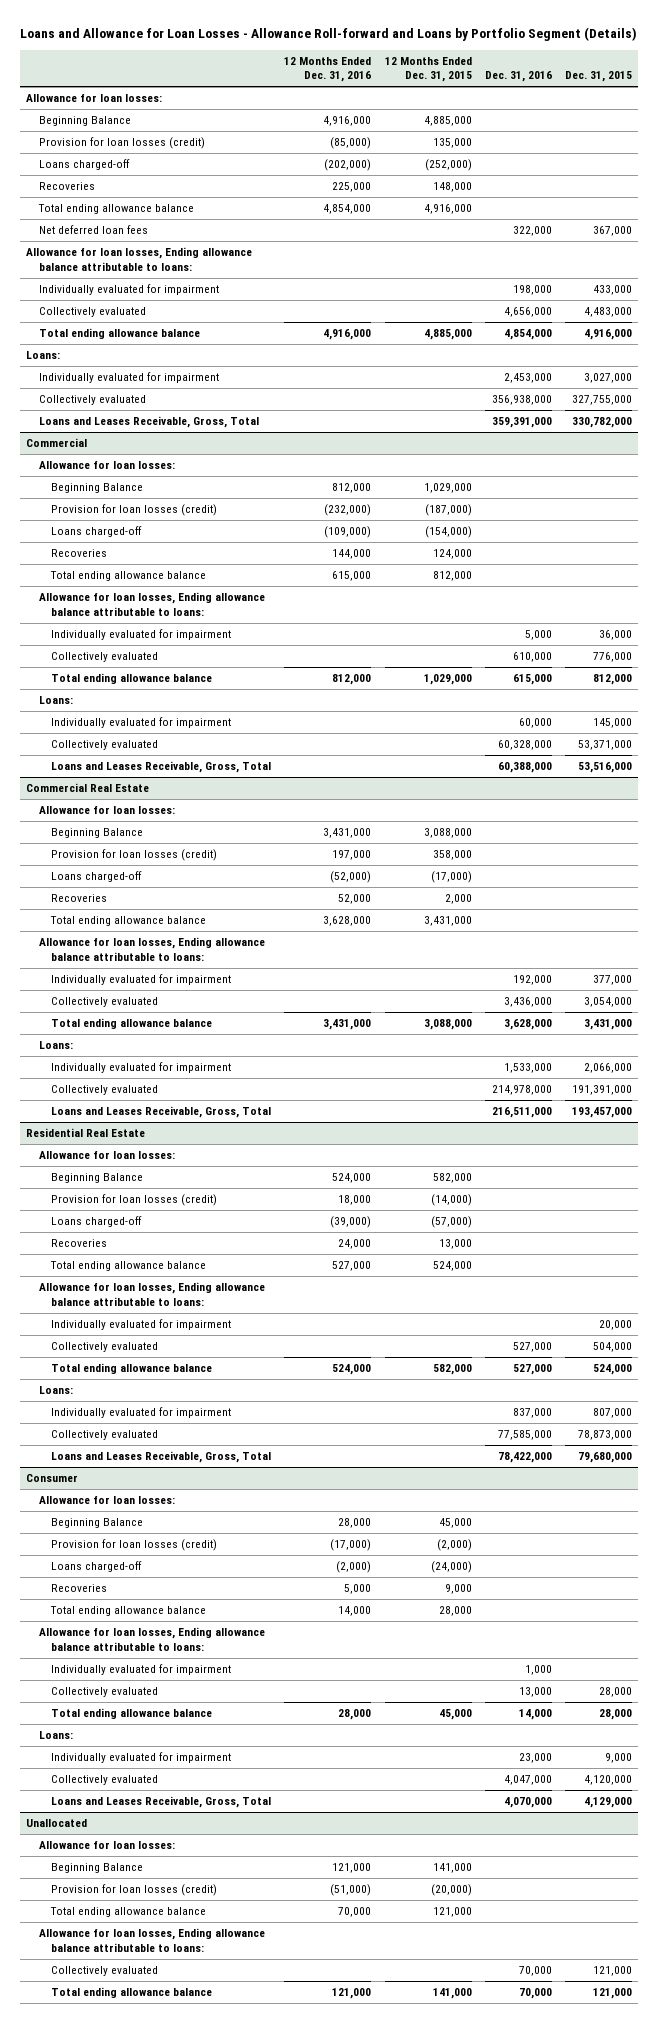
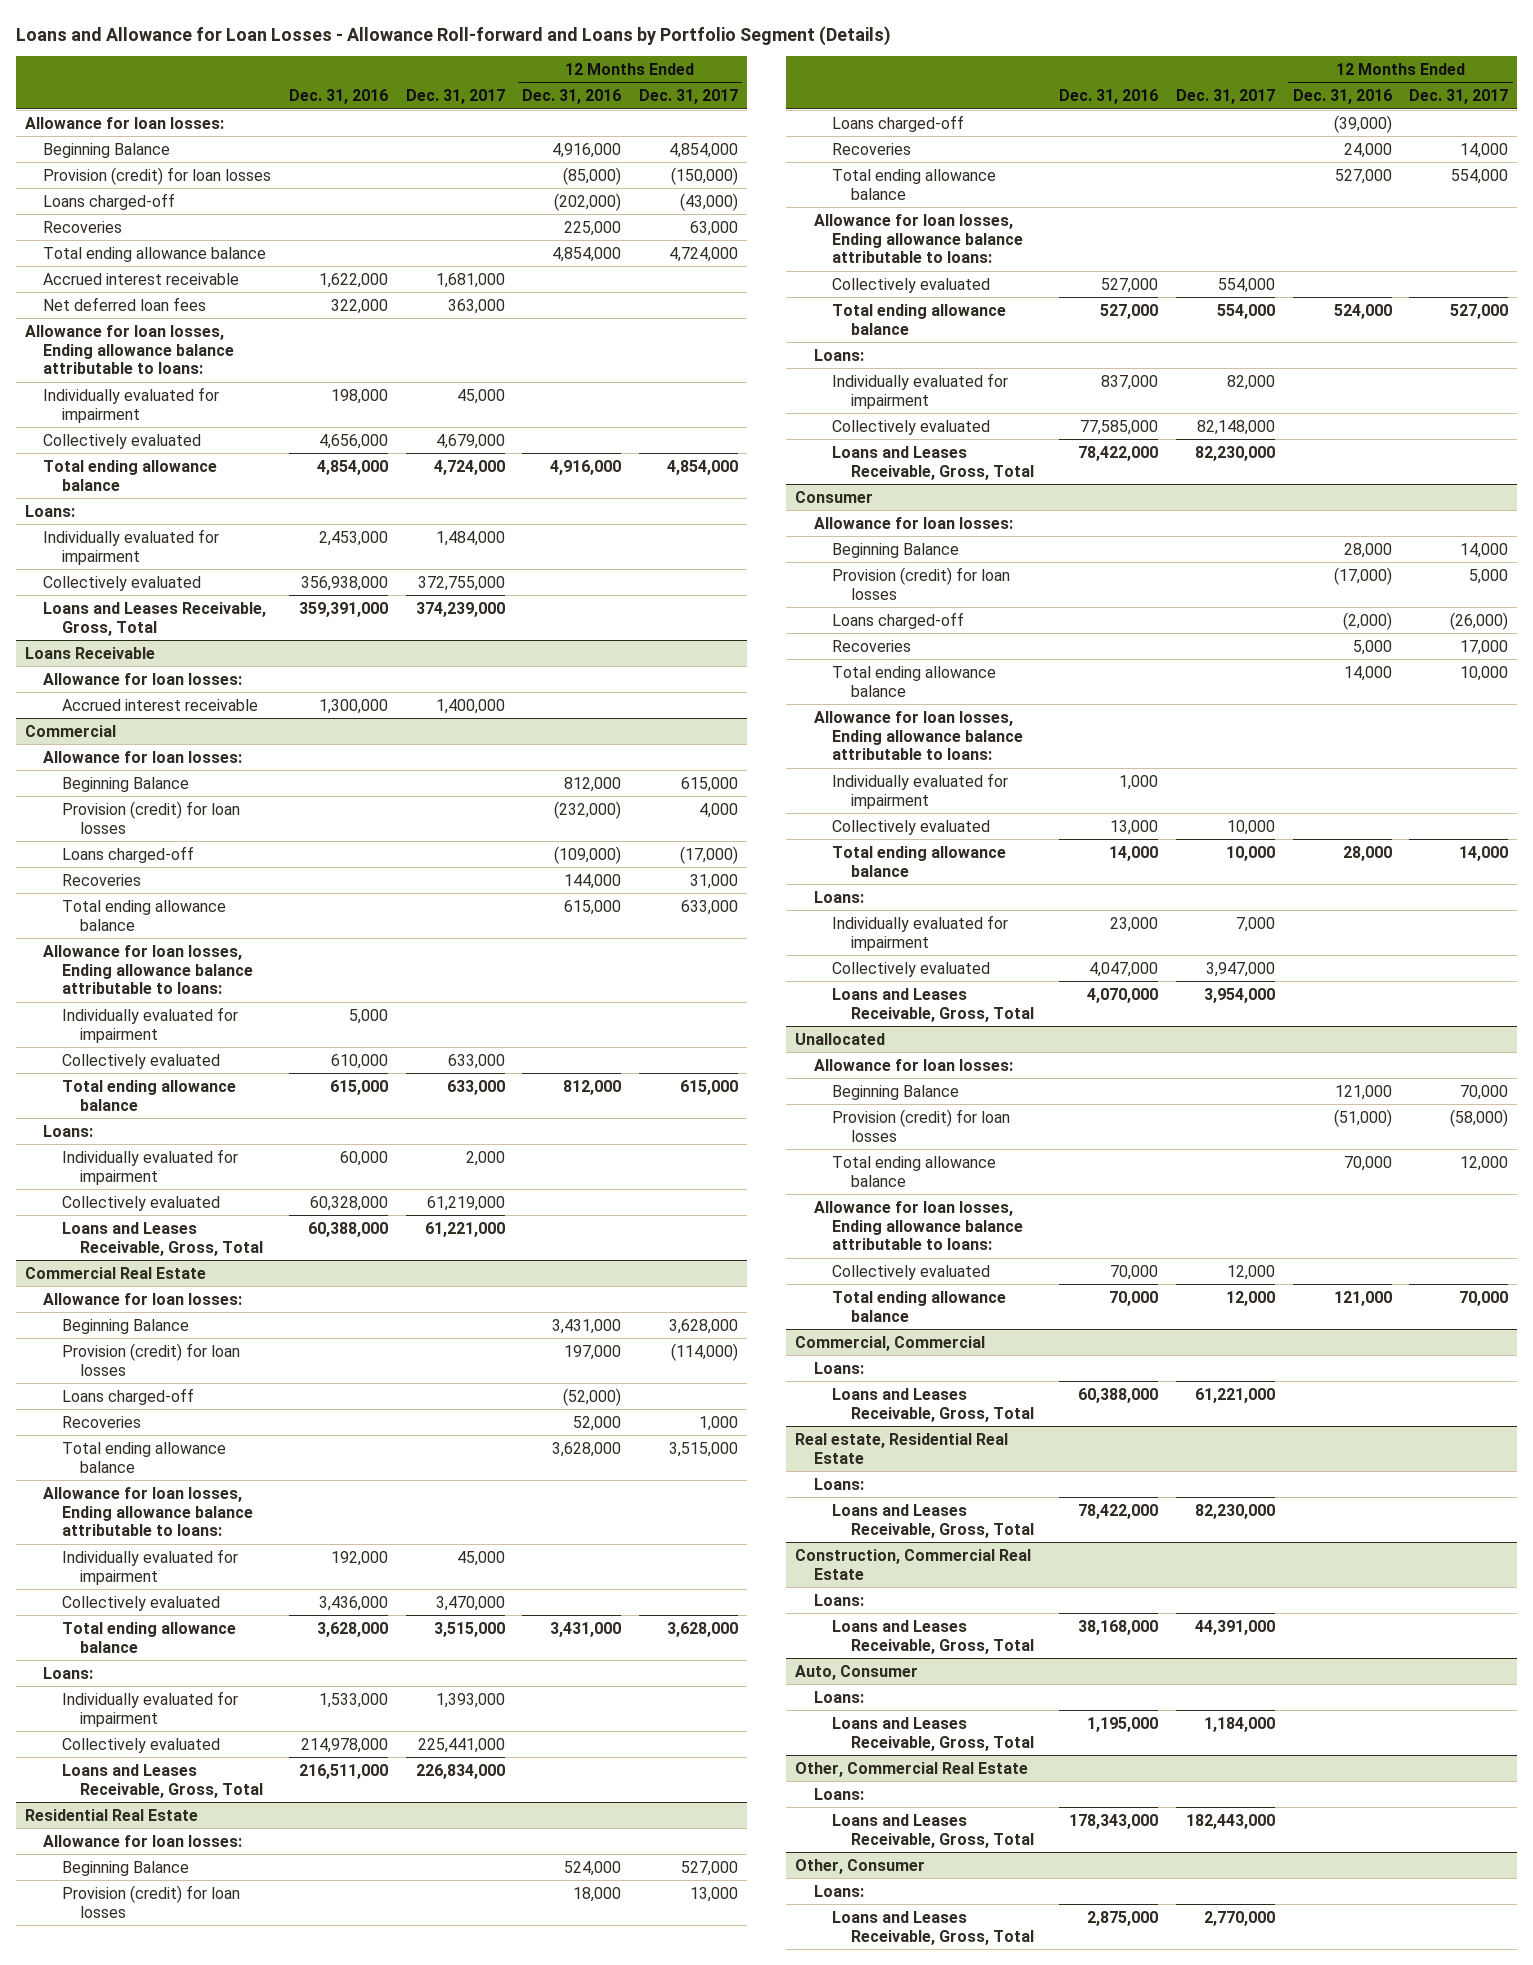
[384,56,472,83] 12 Months Ended Dec. 31, 2015 -> none
[564,71,632,83] Dec. 31, 2015 -> none
none -> [405,89,505,105] Dec. 31, 2017
none -> [638,89,738,105] Dec. 31, 2017
[38,137,205,150] Provision for loan losses (credit) -> [43,166,272,185] Provision (credit) for loan losses
none -> [43,272,240,285] Accrued interest receivable
none -> [24,646,155,659] Loans Receivable
none -> [43,672,243,685] Allowance for loan losses:
none -> [61,698,258,711] Accrued interest receivable
[51,504,218,517] Provision for loan losses (credit) -> [61,800,240,834] Provision (credit) for loan losses
[51,849,218,862] Provision for loan losses (credit) -> [61,1342,240,1376] Provision (credit) for loan losses
[51,1194,218,1207] Provision for loan losses (credit) -> [61,1884,240,1918] Provision (credit) for loan losses
[51,1319,232,1331] Individually evaluated for impairment -> none
[51,1539,218,1552] Provision for loan losses (credit) -> [832,566,1011,600] Provision (credit) for loan losses
[51,1884,218,1897] Provision for loan losses (credit) -> [832,1108,1011,1142] Provision (credit) for loan losses
none -> [795,1335,986,1351] Commercial, Commercial
none -> [813,1361,864,1374] Loans:
none -> [832,1387,1034,1422] Loans and Leases Receivable, Gross, Total
none -> [795,1432,1009,1464] Real estate, Residential Real Estate
none -> [813,1477,864,1490] Loans:
none -> [832,1503,1034,1538] Loans and Leases Receivable, Gross, Total
none -> [795,1548,1032,1580] Construction, Commercial Real Estate
none -> [813,1593,864,1606] Loans:
none -> [832,1619,1034,1654] Loans and Leases Receivable, Gross, Total
none -> [795,1664,919,1680] Auto, Consumer
none -> [813,1690,864,1703] Loans:
none -> [832,1716,1034,1751] Loans and Leases Receivable, Gross, Total
none -> [795,1761,1029,1777] Other, Commercial Real Estate
none -> [813,1787,864,1800] Loans:
none -> [832,1813,1034,1848] Loans and Leases Receivable, Gross, Total
none -> [795,1858,926,1874] Other, Consumer
none -> [813,1884,864,1897] Loans:
none -> [832,1910,1034,1945] Loans and Leases Receivable, Gross, Total

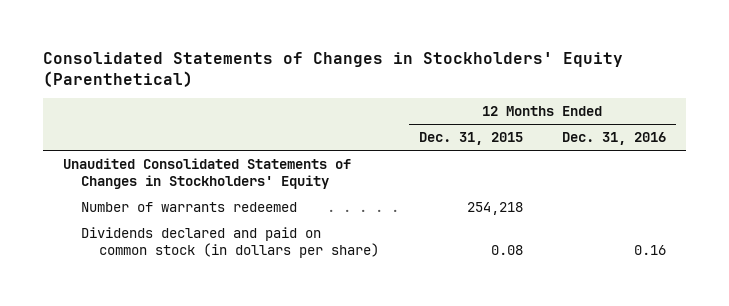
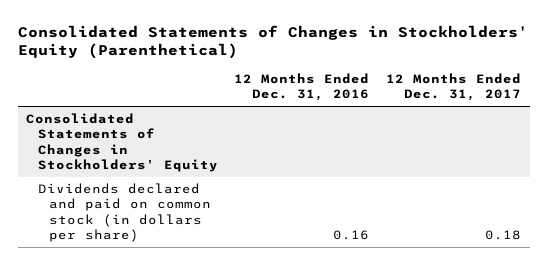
[418,132,523,146] Dec. 31, 2015 -> none
none -> [386,73,522,102] 12 Months Ended Dec. 31, 2017
[80,202,297,213] Number of warrants redeemed -> none
[62,158,351,189] Unaudited Consolidated Statements of Changes in Stockholders' Equity -> [26,113,218,172] Consolidated Statements of Changes in Stockholders' Equity

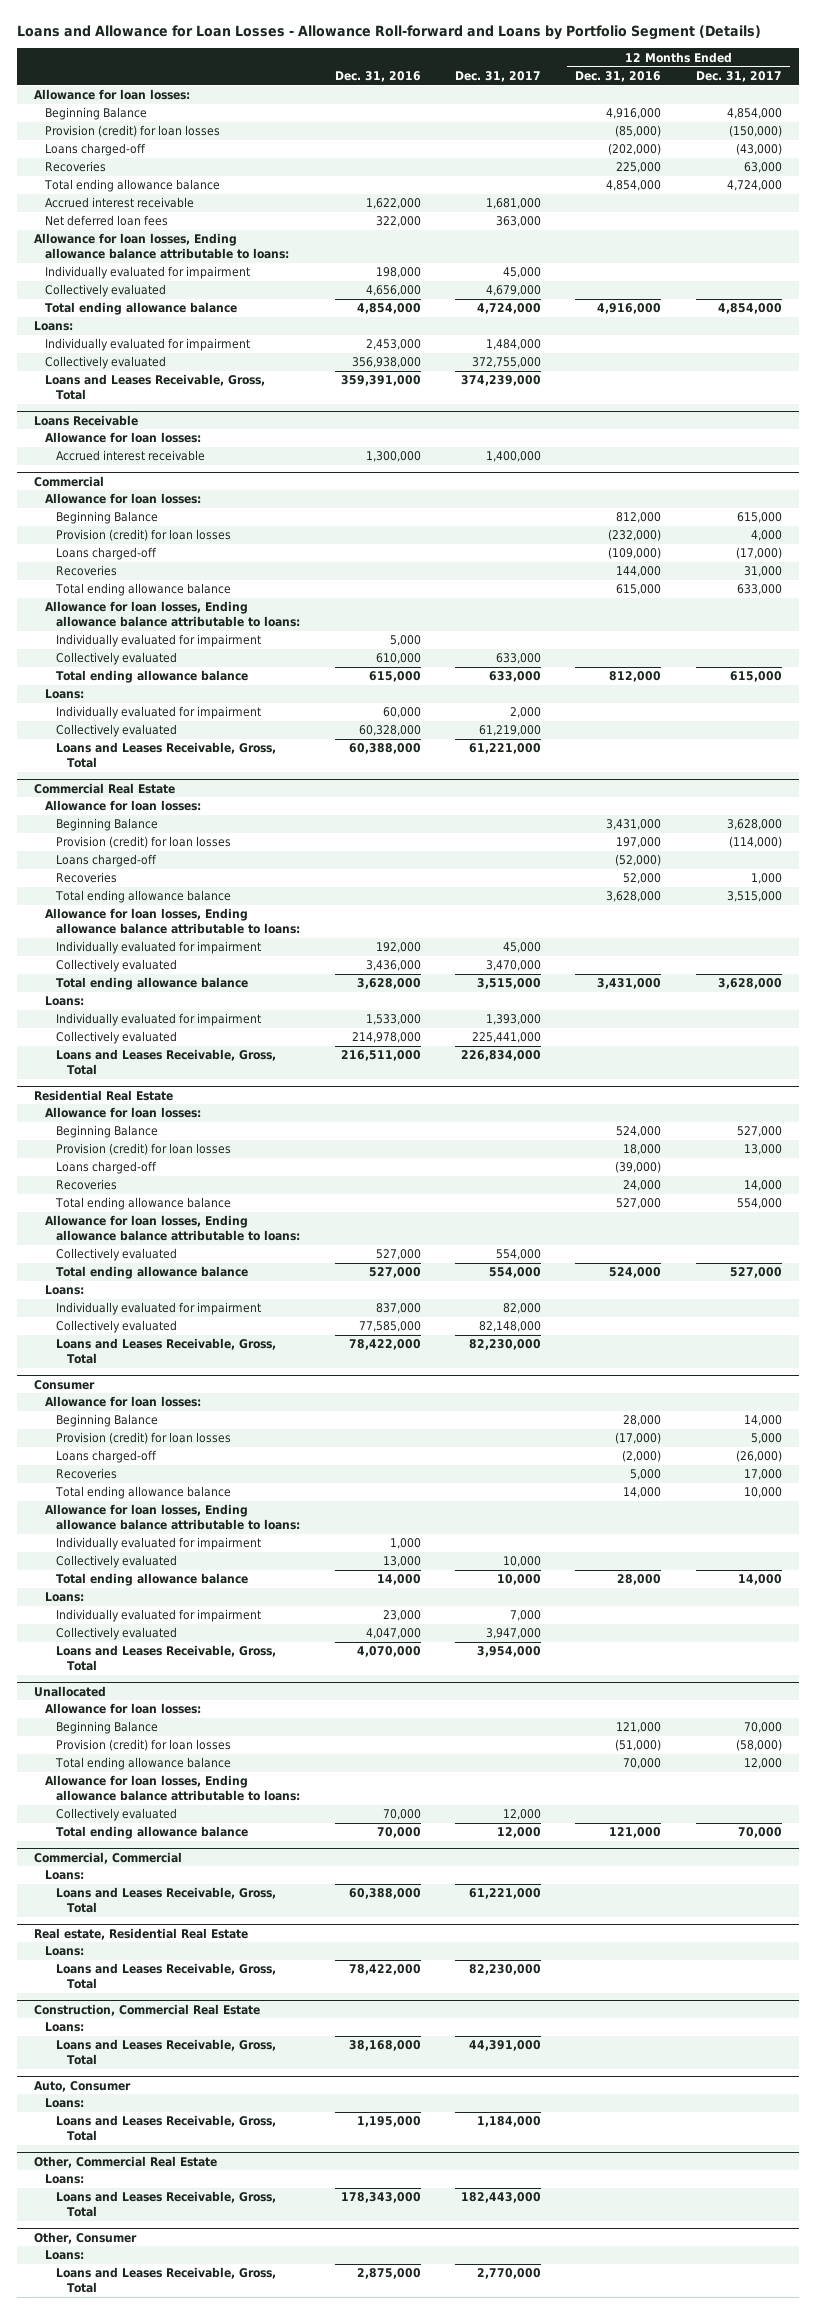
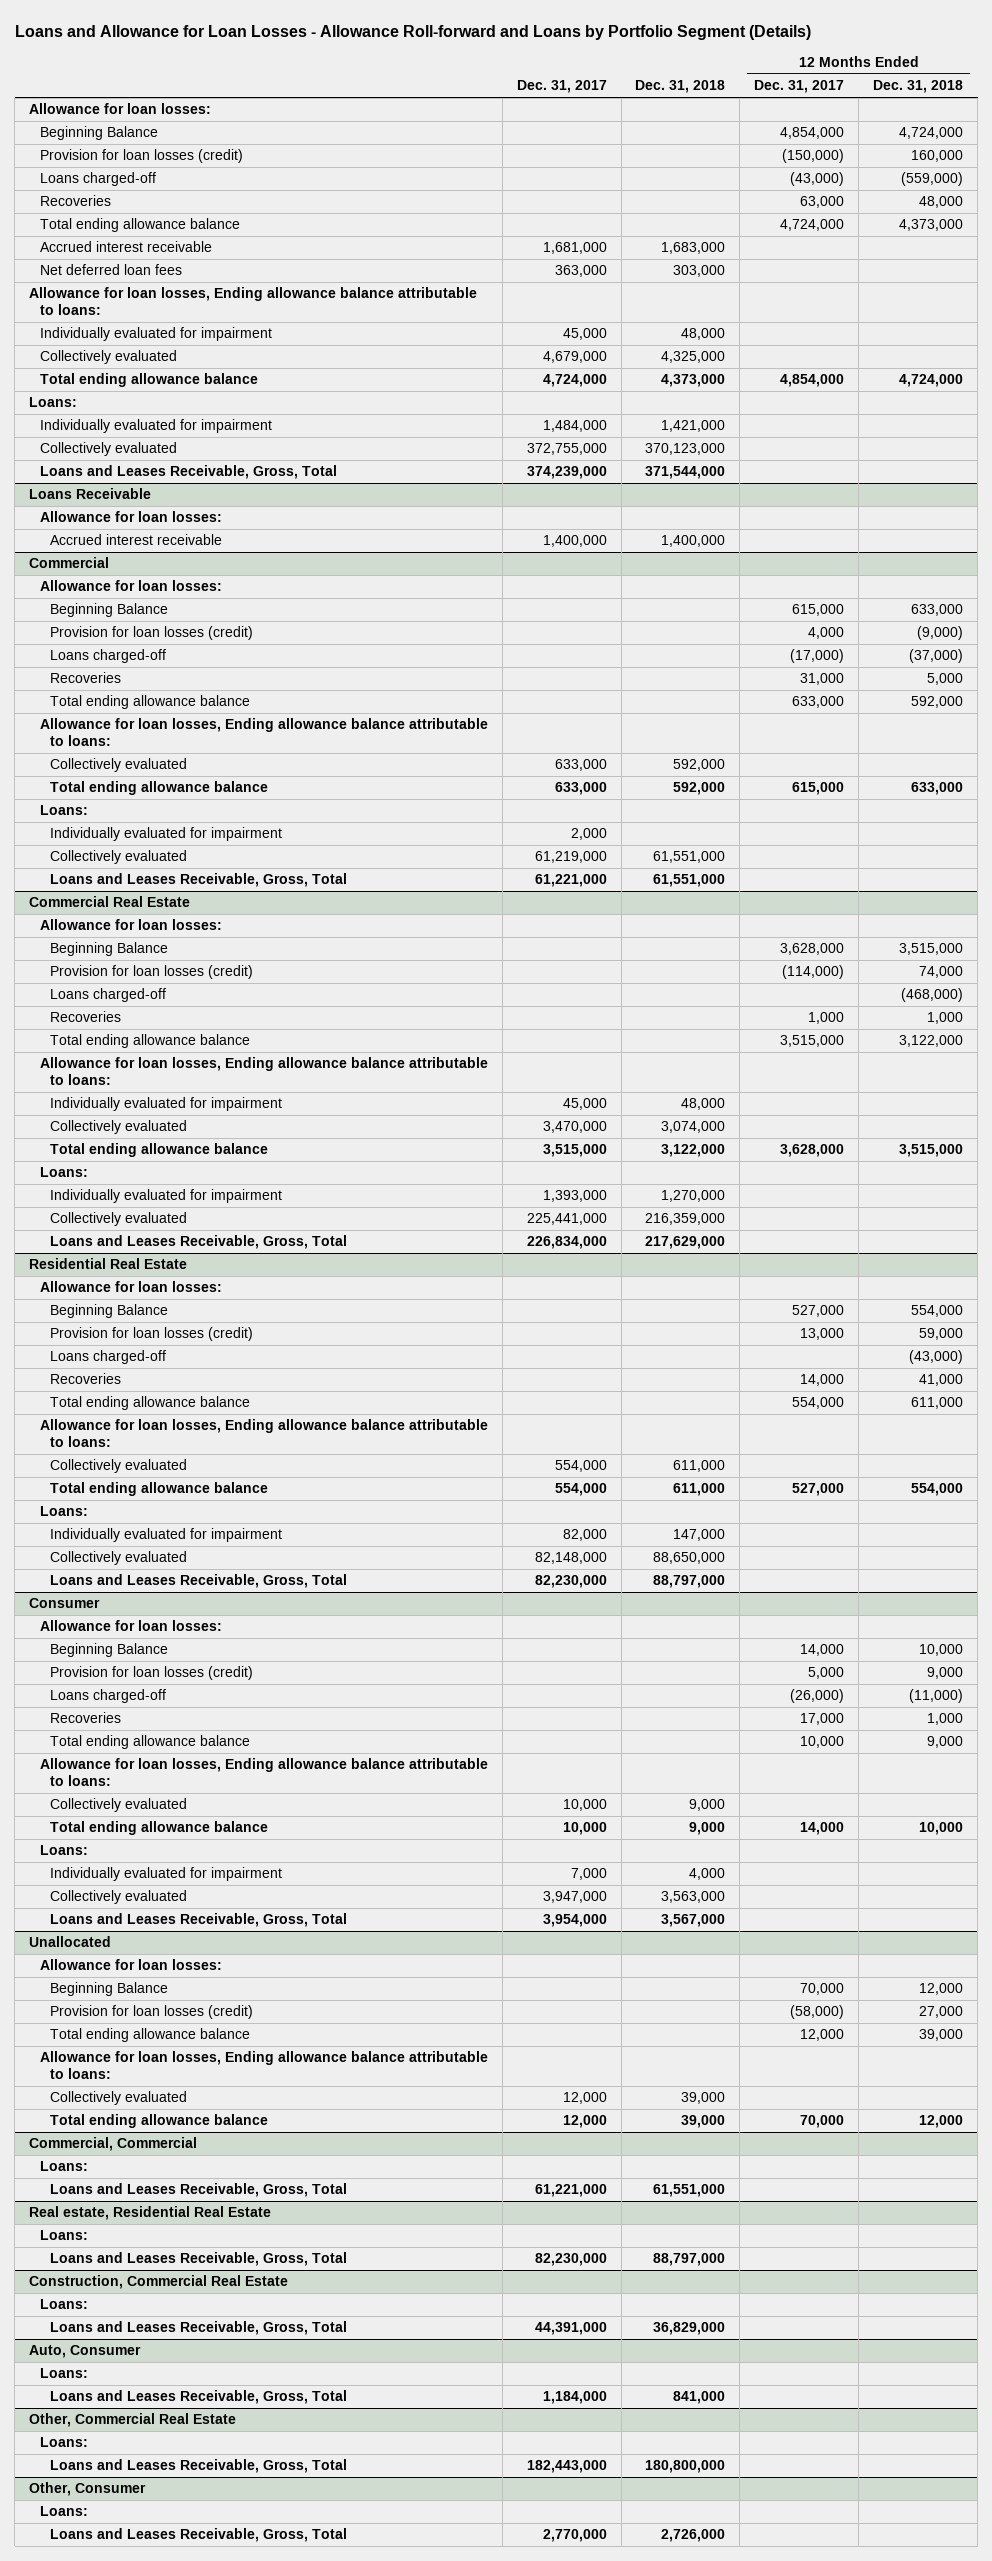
[334,70,421,82] Dec. 31, 2016 -> none
[575,70,662,82] Dec. 31, 2016 -> none
none -> [635,80,726,94] Dec. 31, 2018
none -> [873,80,964,94] Dec. 31, 2018
[45,125,221,138] Provision (credit) for loan losses -> [39,149,243,164] Provision for loan losses (credit)
[56,529,232,542] Provision (credit) for loan losses -> [50,626,254,641] Provision for loan losses (credit)
[56,634,262,648] Individually evaluated for impairment -> none
[56,836,232,849] Provision (credit) for loan losses -> [50,965,254,980] Provision for loan losses (credit)
[56,1143,232,1156] Provision (credit) for loan losses -> [50,1327,254,1342] Provision for loan losses (credit)
[56,1432,232,1445] Provision (credit) for loan losses -> [50,1666,254,1681] Provision for loan losses (credit)
[56,1537,262,1551] Individually evaluated for impairment -> none
[56,1739,232,1752] Provision (credit) for loan losses -> [50,2005,254,2020] Provision for loan losses (credit)

